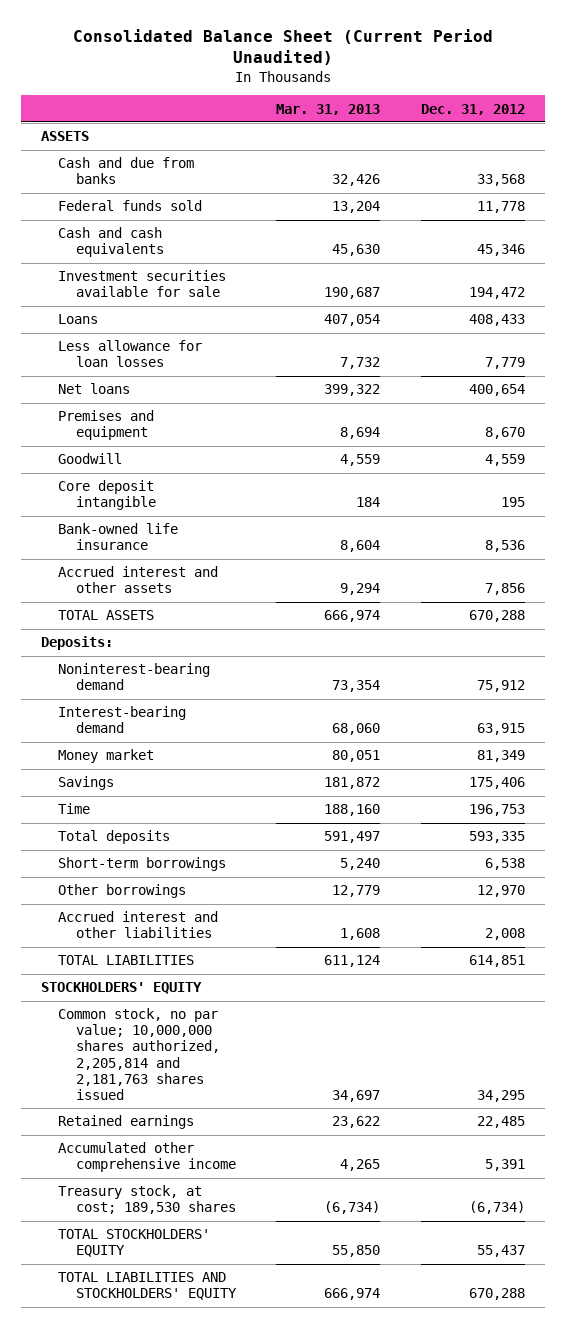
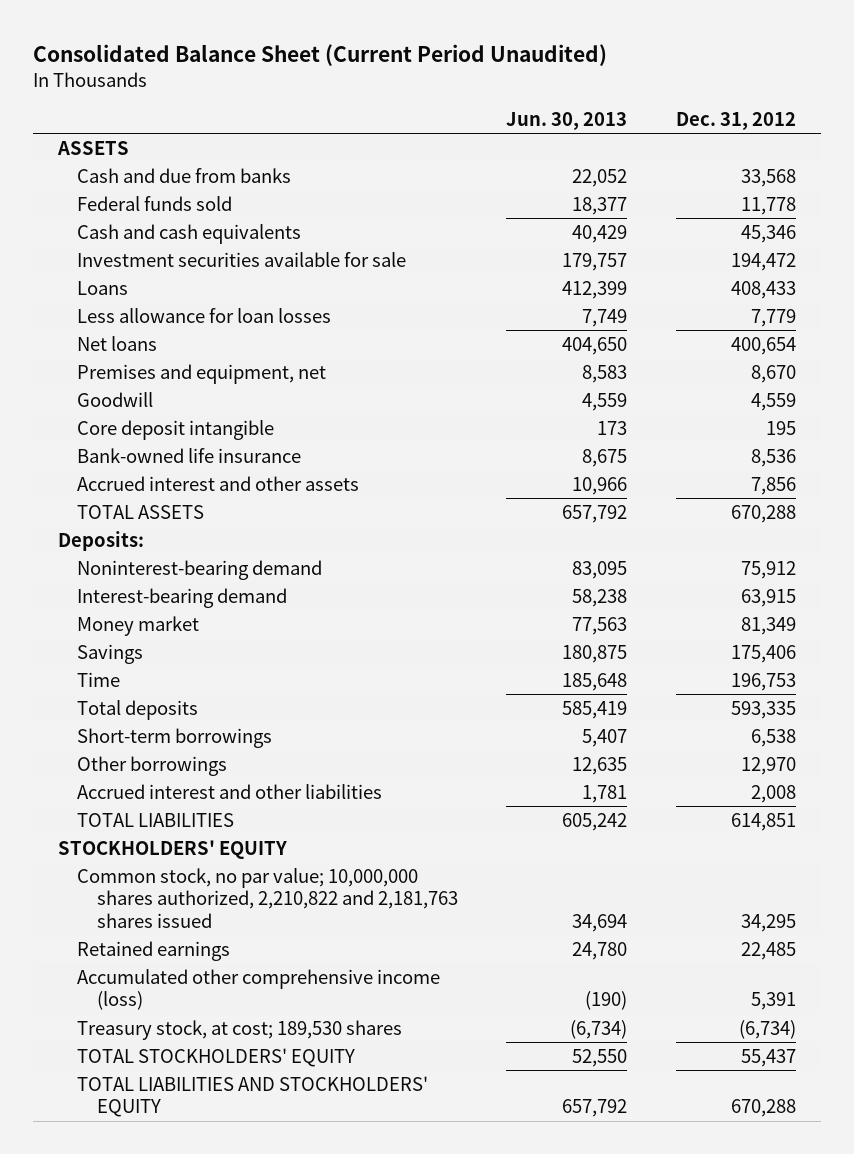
[276,103,381,115] Mar. 31, 2013 -> none
none -> [506,111,628,130] Jun. 30, 2013
[58,410,155,441] Premises and equipment -> [77,363,327,384] Premises and equipment, net
[58,1008,220,1100] Common stock, no par value; 10,000,000 shares authorized, 2,205,814 and 2,181,763 shares issued -> [77,867,458,928] Common stock, no par value; 10,000,000 shares authorized, 2,210,822 and 2,181,763 shares issued
[58,1142,236,1173] Accumulated other comprehensive income -> [77,968,441,1011] Accumulated other comprehensive income (loss)

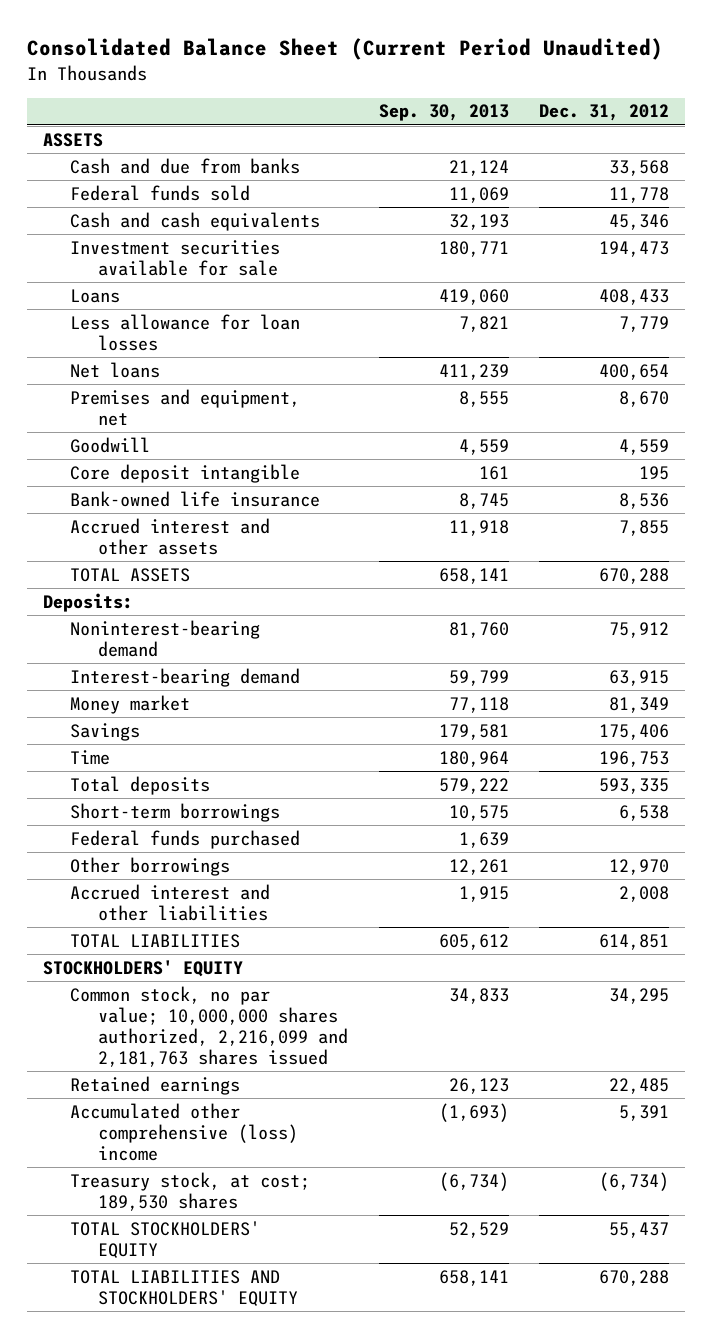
[506,111,628,130] Jun. 30, 2013 -> none
none -> [378,104,509,122] Sep. 30, 2013
[731,252,797,271] 194,472 -> [599,240,670,257] 194,473
[751,476,797,495] 7,856 -> [619,519,670,536] 7,855
none -> [70,829,301,849] Federal funds purchased
[77,867,458,928] Common stock, no par value; 10,000,000 shares authorized, 2,210,822 and 2,181,763 shares issued -> [70,985,348,1067] Common stock, no par value; 10,000,000 shares authorized, 2,216,099 and 2,181,763 shares issued
[77,968,441,1011] Accumulated other comprehensive income (loss) -> [70,1102,298,1161] Accumulated other comprehensive (loss) income

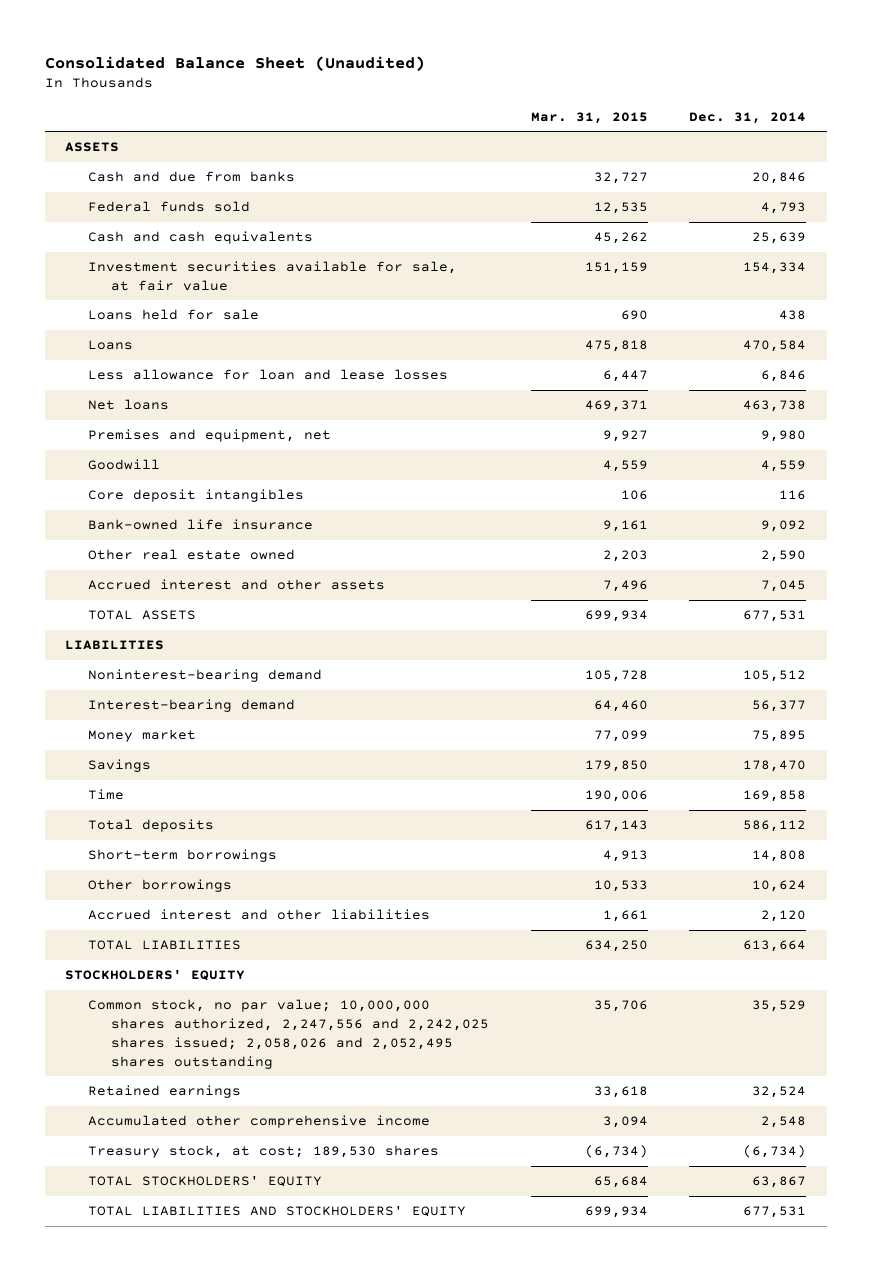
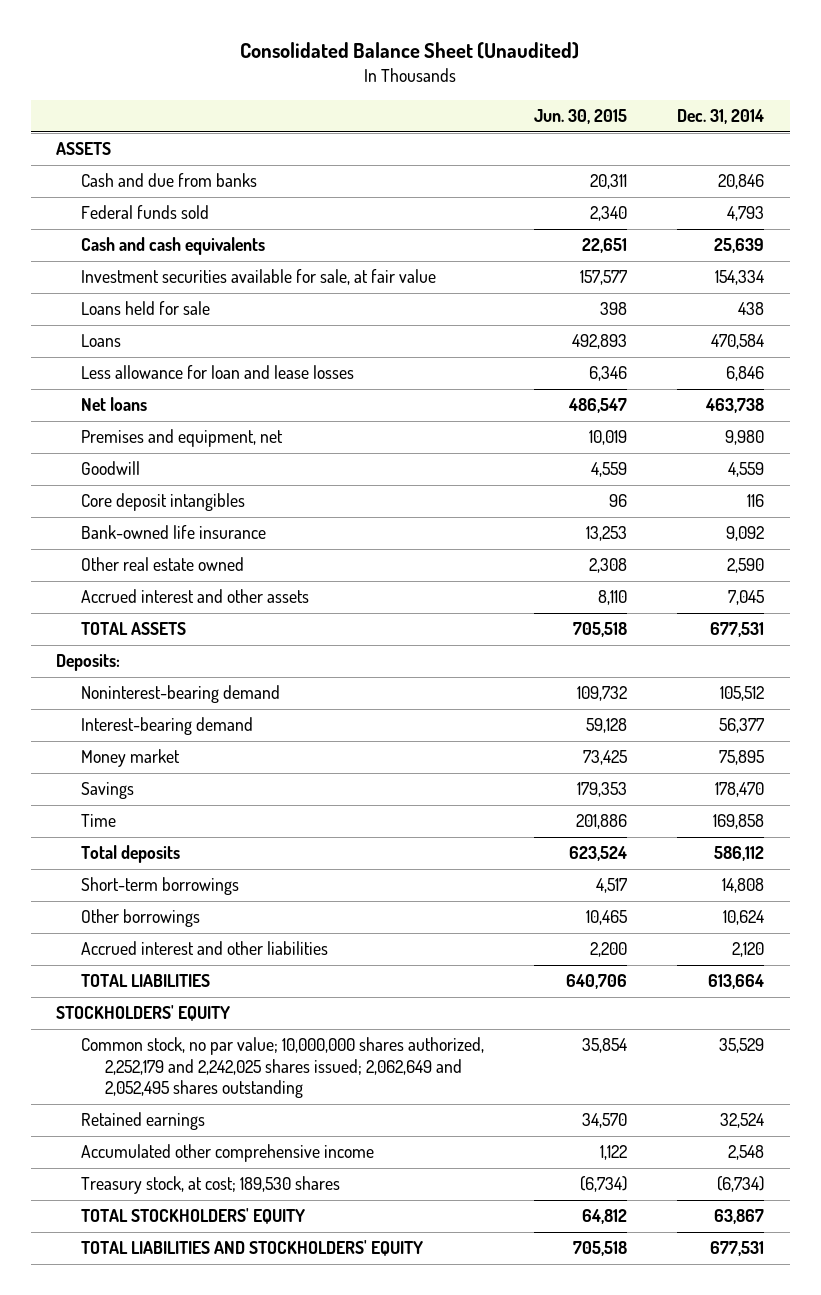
[530,111,648,124] Mar. 31, 2015 -> none
none -> [534,109,628,125] Jun. 30, 2015
[65,640,165,651] LIABILITIES -> none
none -> [56,654,121,672] Deposits:
[88,999,490,1069] Common stock, no par value; 10,000,000 shares authorized, 2,247,556 and 2,242,025 shares issued; 2,058,026 and 2,052,495 shares outstanding -> [80,1037,484,1099] Common stock, no par value; 10,000,000 shares authorized, 2,252,179 and 2,242,025 shares issued; 2,062,649 and 2,052,495 shares outstanding

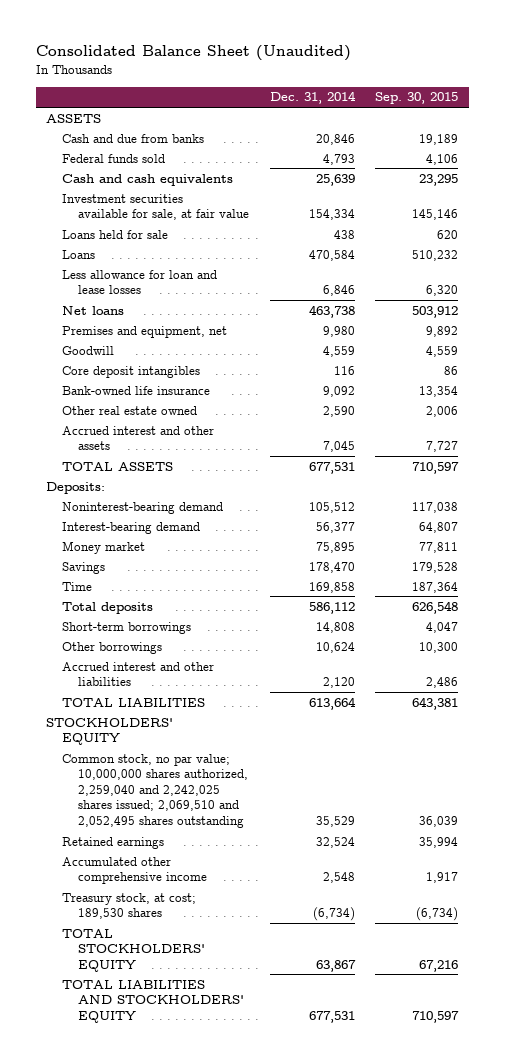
[534,109,628,125] Jun. 30, 2015 -> none
none -> [375,92,459,105] Sep. 30, 2015
[80,1037,484,1099] Common stock, no par value; 10,000,000 shares authorized, 2,252,179 and 2,242,025 shares issued; 2,062,649 and 2,052,495 shares outstanding -> [62,753,248,828] Common stock, no par value; 10,000,000 shares authorized, 2,259,040 and 2,242,025 shares issued; 2,069,510 and 2,052,495 shares outstanding

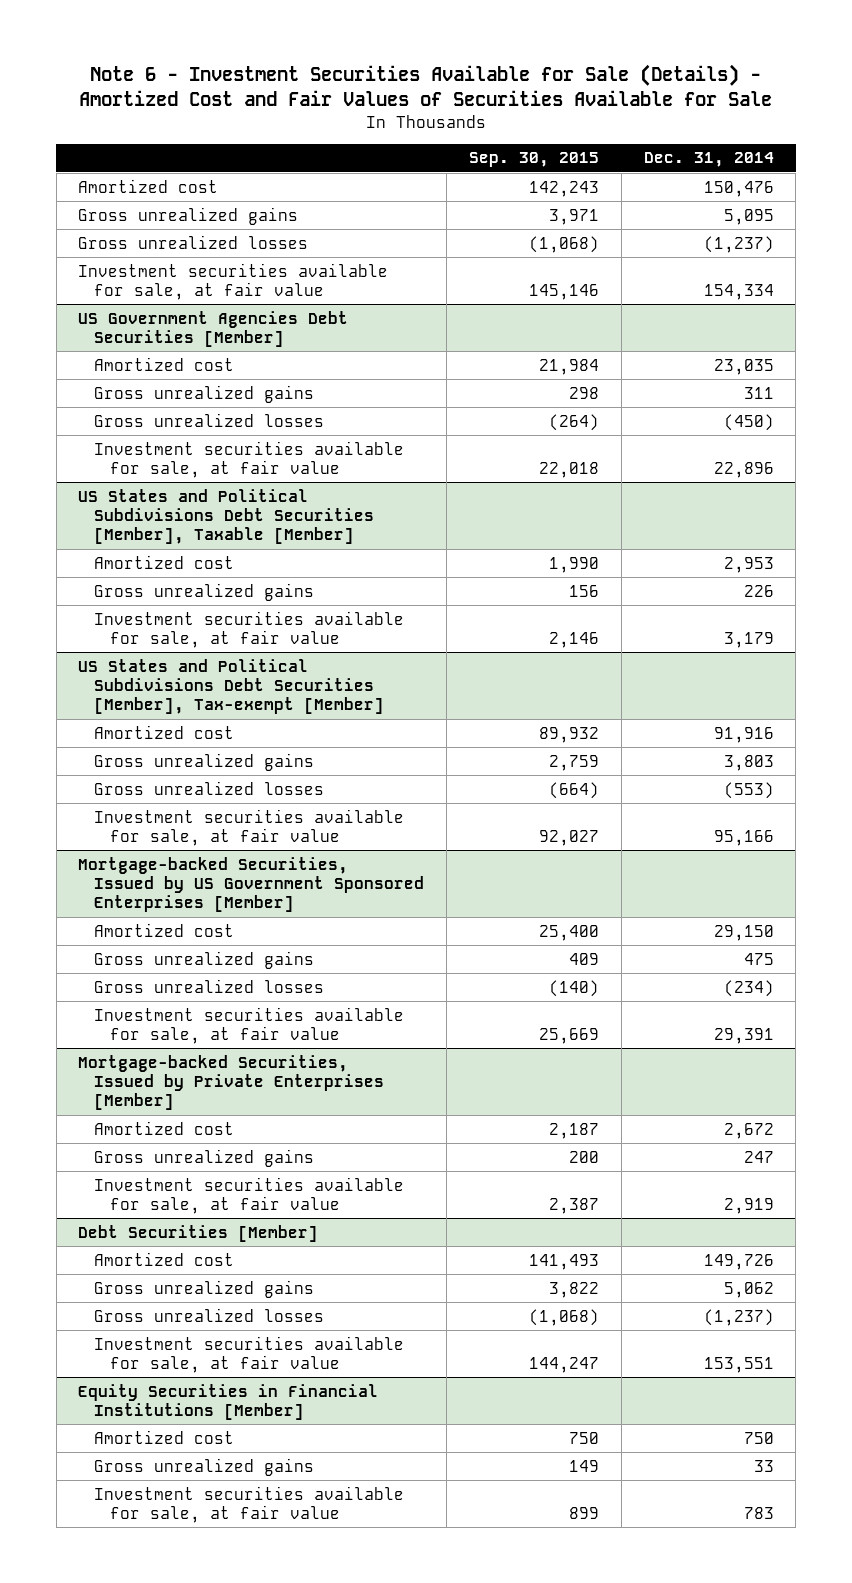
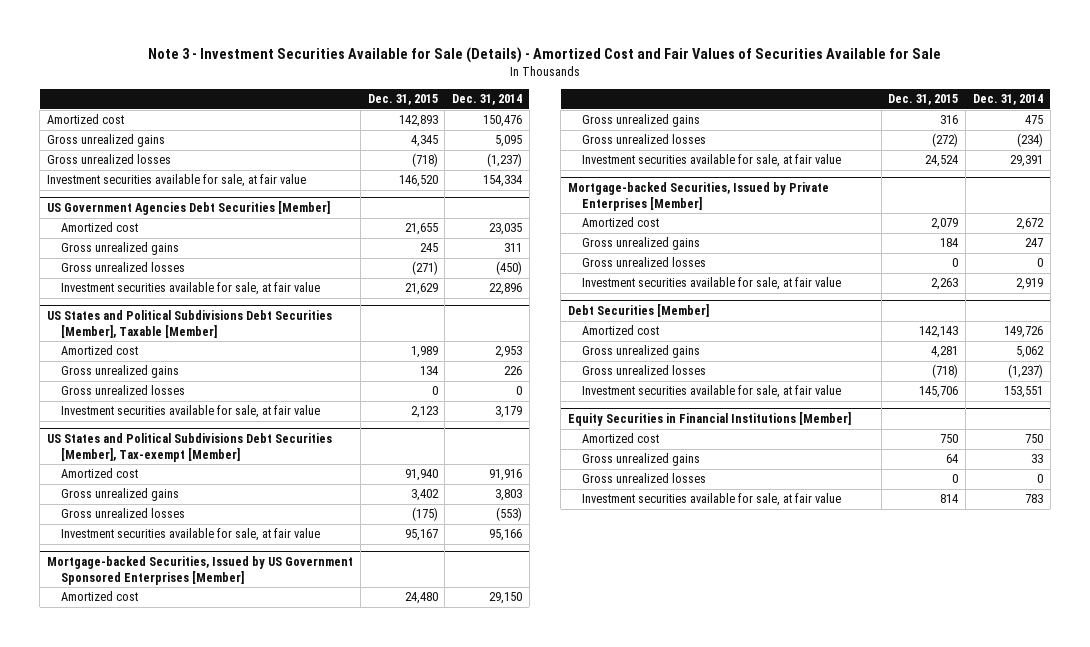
[78,63,772,106] Note 6 - Investment Securities Available for Sale (Details) - Amortized Cost and Fair Values of Securities Available for Sale -> [148,47,942,64] Note 3 - Investment Securities Available for Sale (Details) - Amortized Cost and Fair Values of Securities Available for Sale
[468,152,599,168] Sep. 30, 2015 -> none
none -> [367,94,438,106] Dec. 31, 2015
none -> [61,385,186,396] Gross unrealized losses
none -> [582,257,707,268] Gross unrealized losses
none -> [582,473,707,484] Gross unrealized losses

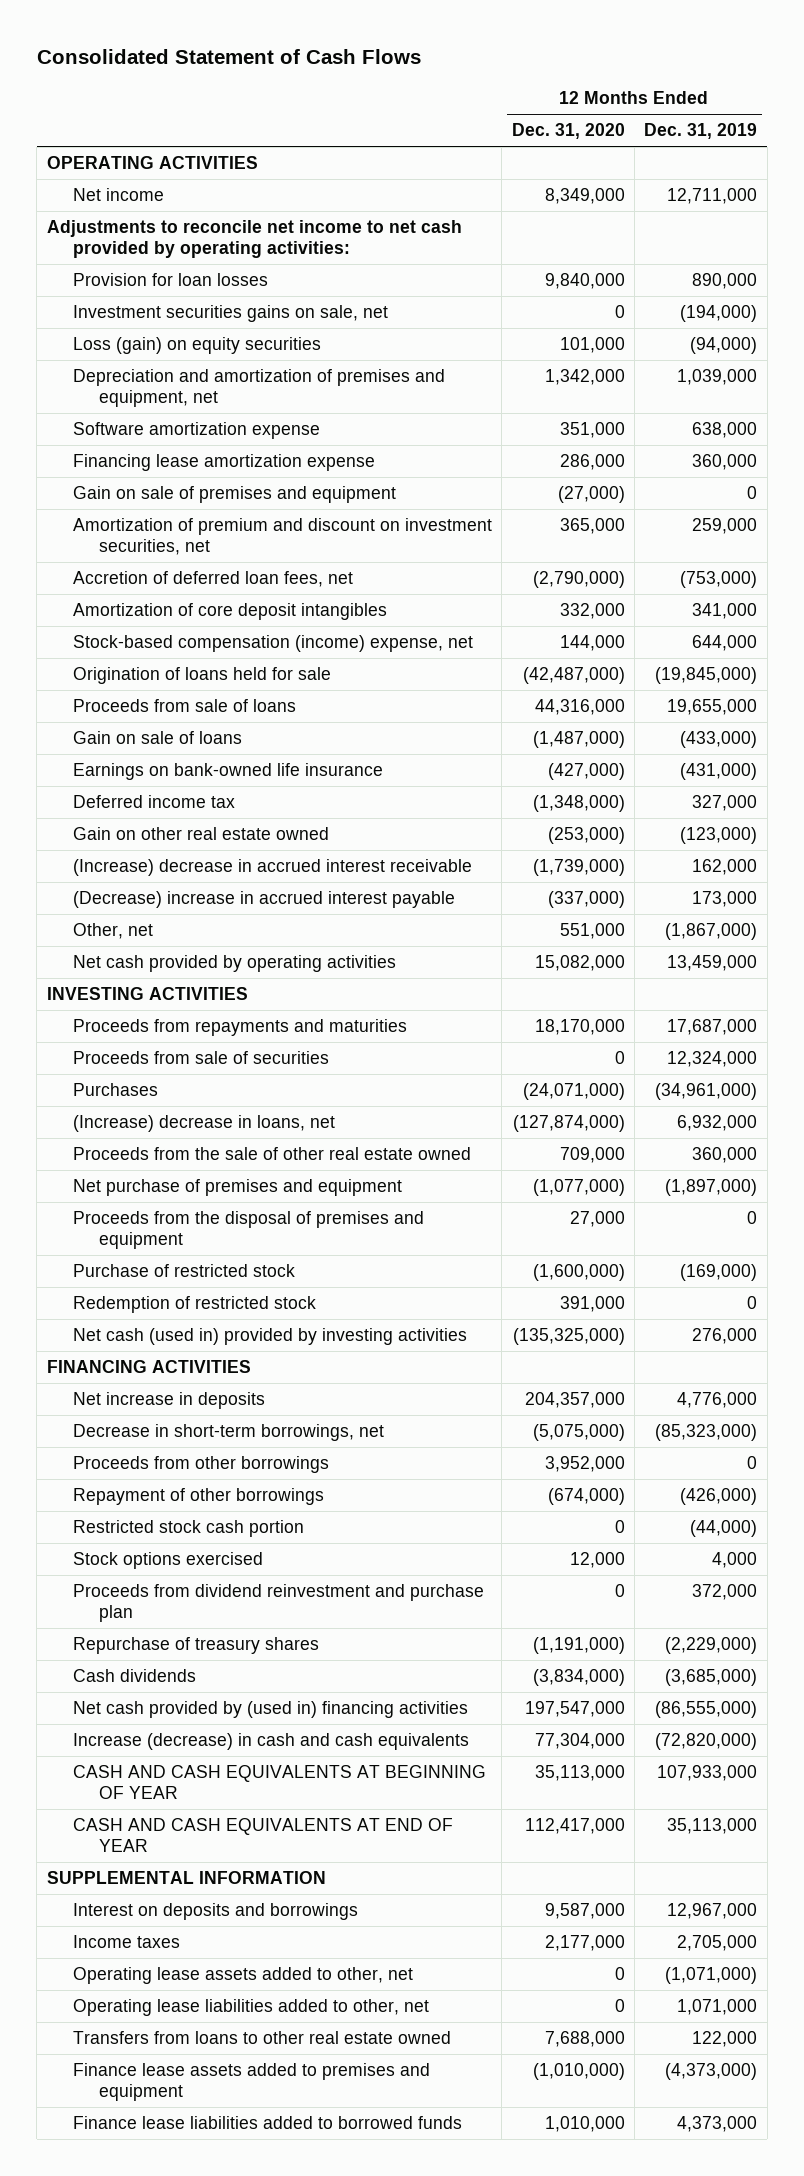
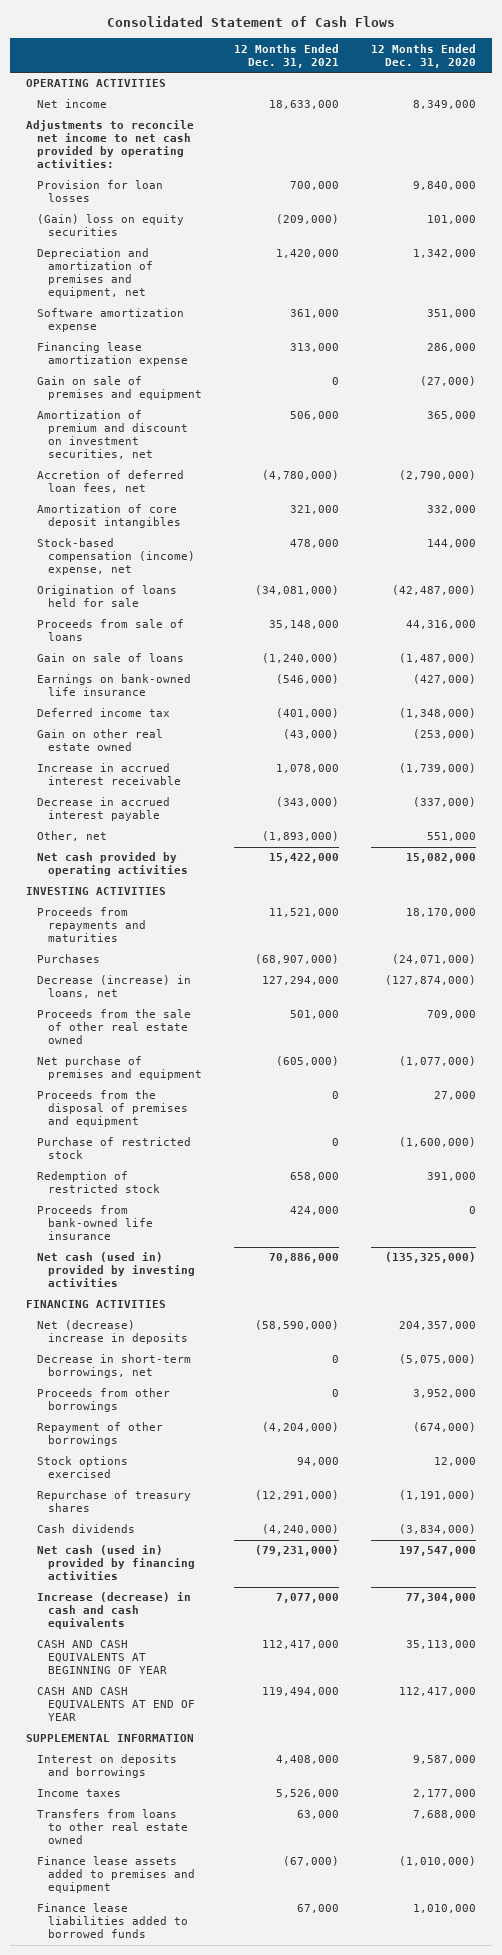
[644,123,758,140] Dec. 31, 2019 -> none
none -> [234,43,340,68] 12 Months Ended Dec. 31, 2021
[72,305,388,323] Investment securities gains on sale, net -> none
[72,337,321,355] Loss (gain) on equity securities -> [37,214,185,237] (Gain) loss on equity securities
[72,859,472,877] (Increase) decrease in accrued interest receivable -> [37,763,182,786] Increase in accrued interest receivable
[72,891,455,909] (Decrease) increase in accrued interest payable -> [37,797,171,822] Decrease in accrued interest payable
[72,1051,329,1065] Proceeds from sale of securities -> none
[72,1115,335,1133] (Increase) decrease in loans, net -> [37,975,192,999] Decrease (increase) in loans, net
none -> [37,1205,154,1241] Proceeds from bank-owned life insurance
[72,1392,265,1410] Net increase in deposits -> [37,1320,189,1345] Net (decrease) increase in deposits
[72,1520,304,1538] Restricted stock cash portion -> none
[72,1584,484,1623] Proceeds from dividend reinvestment and purchase plan -> none
[72,1701,468,1719] Net cash provided by (used in) financing activities -> [37,1545,196,1581] Net cash (used in) provided by financing activities
[72,1967,413,1985] Operating lease assets added to other, net -> none
[72,1999,429,2017] Operating lease liabilities added to other, net -> none

